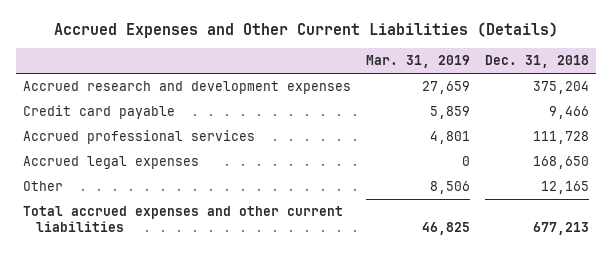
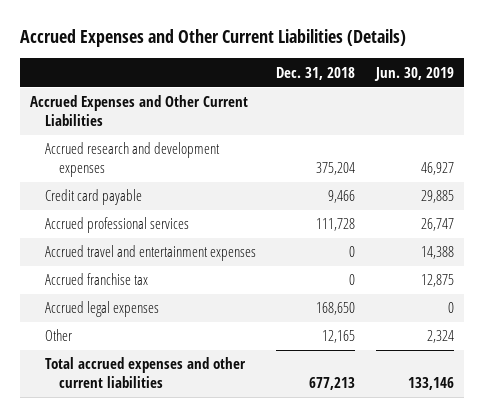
[365,55,470,69] Mar. 31, 2019 -> none
none -> [373,66,454,81] Jun. 30, 2019
none -> [30,95,249,126] Accrued Expenses and Other Current Liabilities
none -> [44,245,256,262] Accrued travel and entertainment expenses
none -> [44,273,148,286] Accrued franchise tax

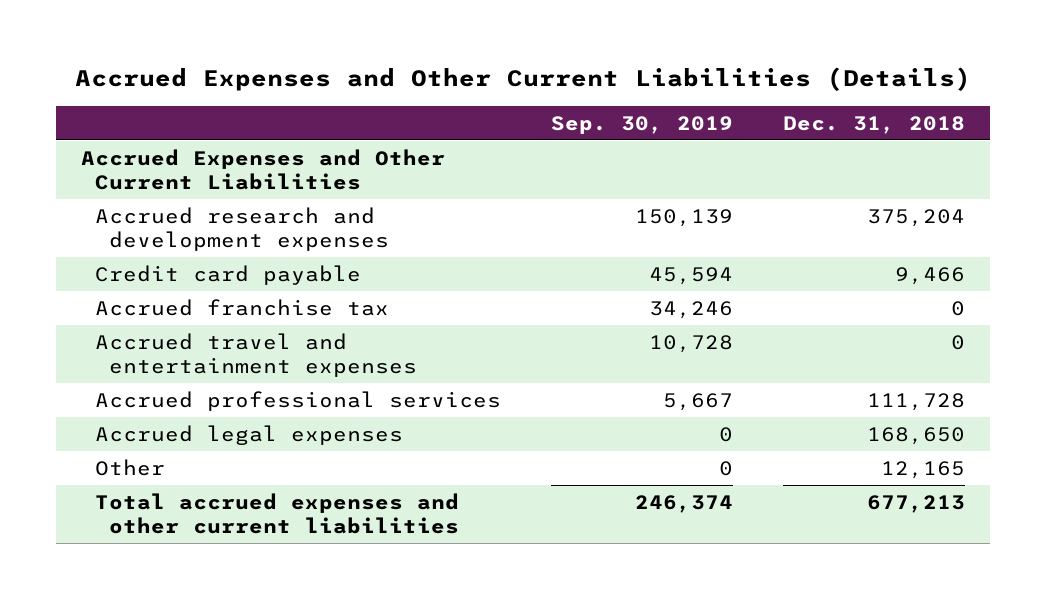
[373,66,454,81] Jun. 30, 2019 -> none
none -> [551,115,734,134] Sep. 30, 2019
[44,245,256,262] Accrued travel and entertainment expenses -> [94,332,418,378] Accrued travel and entertainment expenses
[44,217,189,234] Accrued professional services -> [94,390,501,411] Accrued professional services

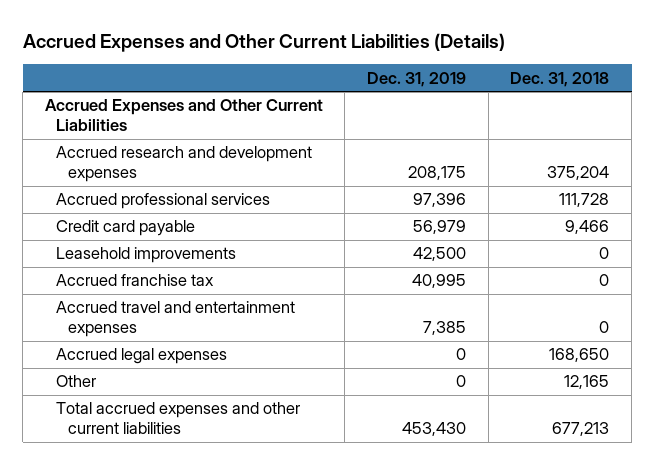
[551,115,734,134] Sep. 30, 2019 -> none
none -> [367,71,467,87] Dec. 31, 2019
[94,390,501,411] Accrued professional services -> [56,193,271,210] Accrued professional services
none -> [56,247,237,264] Leasehold improvements

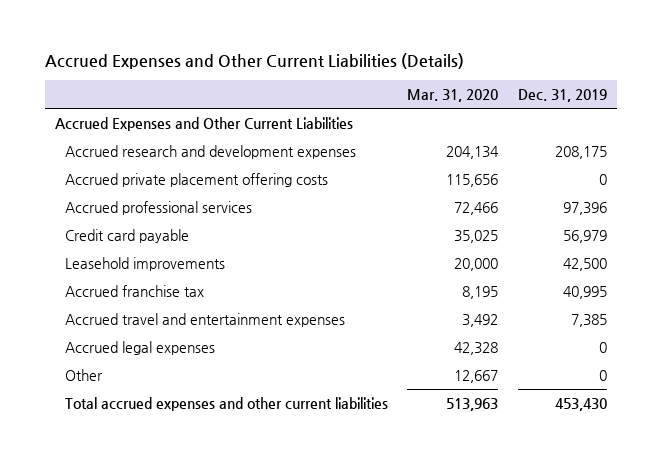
[510,71,610,87] Dec. 31, 2018 -> none
none -> [407,89,499,103] Mar. 31, 2020
none -> [64,172,328,187] Accrued private placement offering costs

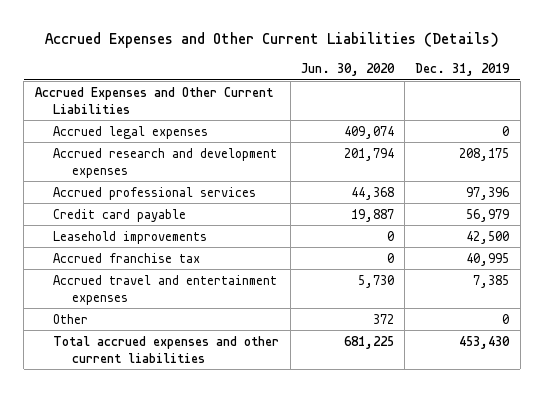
[407,89,499,103] Mar. 31, 2020 -> none
none -> [300,63,395,77] Jun. 30, 2020
[64,340,215,355] Accrued legal expenses -> [53,125,209,139] Accrued legal expenses
[64,172,328,187] Accrued private placement offering costs -> none

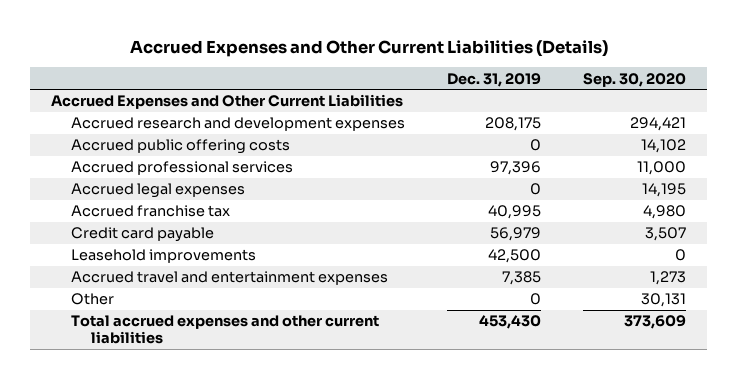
[300,63,395,77] Jun. 30, 2020 -> none
none -> [583,72,687,87] Sep. 30, 2020
none -> [71,139,291,155] Accrued public offering costs
[53,125,209,139] Accrued legal expenses -> [71,183,246,199] Accrued legal expenses
[53,252,201,263] Accrued franchise tax -> [71,205,231,218] Accrued franchise tax

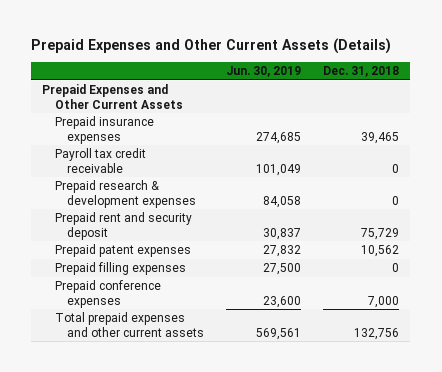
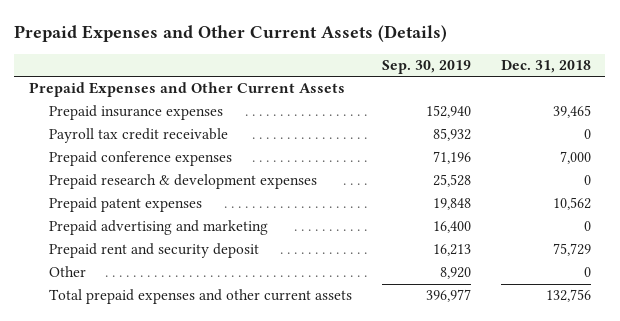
[226,66,302,78] Jun. 30, 2019 -> none
none -> [381,59,471,74] Sep. 30, 2019
[54,280,161,308] Prepaid conference expenses -> [48,151,232,167] Prepaid conference expenses
[54,262,186,276] Prepaid filling expenses -> none
none -> [48,220,268,236] Prepaid advertising and marketing
[54,212,192,240] Prepaid rent and security deposit -> [48,243,259,259] Prepaid rent and security deposit
none -> [48,266,86,278] Other

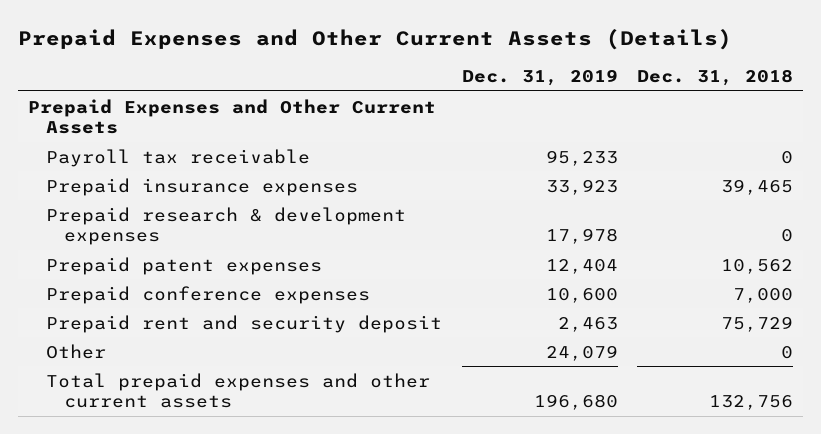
[381,59,471,74] Sep. 30, 2019 -> none
none -> [461,69,618,87] Dec. 31, 2019
none -> [45,148,310,167] Payroll tax receivable
[48,128,228,144] Payroll tax credit receivable -> none
[48,220,268,236] Prepaid advertising and marketing -> none
[48,151,232,167] Prepaid conference expenses -> [45,285,370,304] Prepaid conference expenses

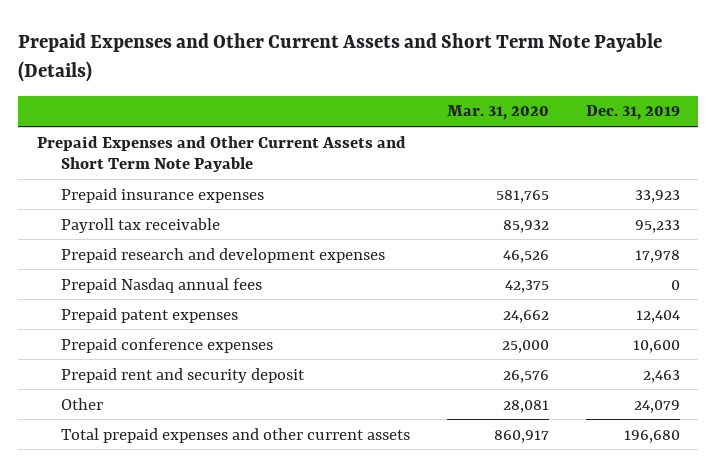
[18,28,733,50] Prepaid Expenses and Other Current Assets (Details) -> [18,32,663,82] Prepaid Expenses and Other Current Assets and Short Term Note Payable (Details)
[637,69,794,87] Dec. 31, 2018 -> none
none -> [447,105,550,121] Mar. 31, 2020
[27,98,436,135] Prepaid Expenses and Other Current Assets -> [36,135,406,173] Prepaid Expenses and Other Current Assets and Short Term Note Payable
[45,148,310,167] Payroll tax receivable -> [61,217,221,233] Payroll tax receivable
[45,206,406,246] Prepaid research & development expenses -> [61,247,386,263] Prepaid research and development expenses
none -> [61,277,263,293] Prepaid Nasdaq annual fees

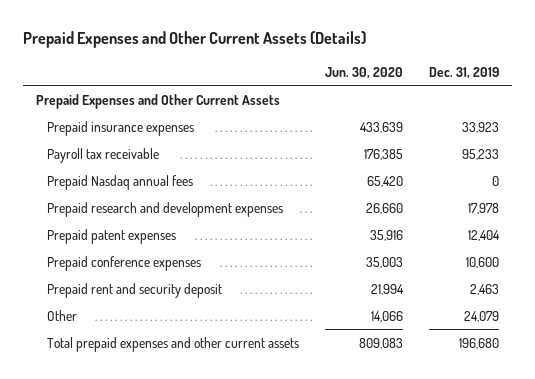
[18,32,663,82] Prepaid Expenses and Other Current Assets and Short Term Note Payable (Details) -> [23,31,367,49] Prepaid Expenses and Other Current Assets (Details)
[447,105,550,121] Mar. 31, 2020 -> none
none -> [324,66,403,79] Jun. 30, 2020
[36,135,406,173] Prepaid Expenses and Other Current Assets and Short Term Note Payable -> [36,93,281,109] Prepaid Expenses and Other Current Assets
[61,247,386,263] Prepaid research and development expenses -> [46,201,283,217] Prepaid research and development expenses

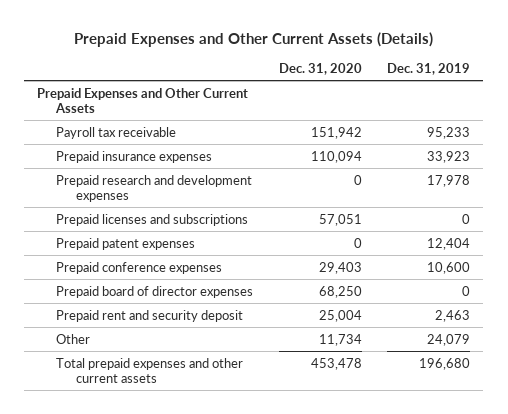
[324,66,403,79] Jun. 30, 2020 -> none
none -> [278,62,362,75] Dec. 31, 2020
[46,174,193,190] Prepaid Nasdaq annual fees -> none
[46,120,194,136] Prepaid insurance expenses -> [56,150,213,163] Prepaid insurance expenses
none -> [56,213,249,226] Prepaid licenses and subscriptions
none -> [56,285,254,298] Prepaid board of director expenses

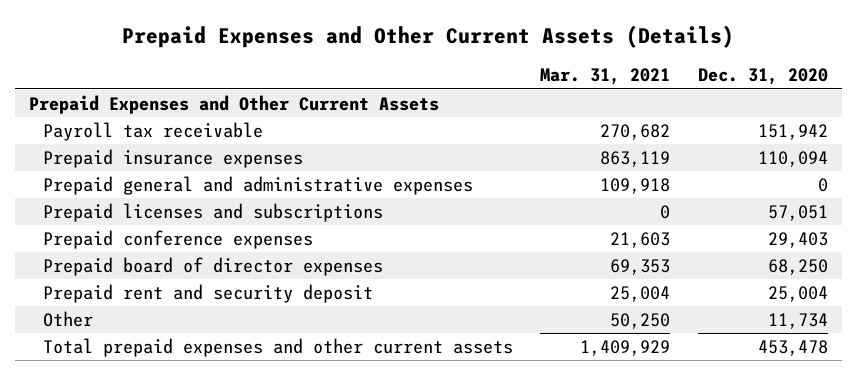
[387,62,471,75] Dec. 31, 2019 -> none
none -> [540,68,671,86] Mar. 31, 2021
[56,174,253,202] Prepaid research and development expenses -> none
none -> [42,175,473,195] Prepaid general and administrative expenses
[56,237,196,250] Prepaid patent expenses -> none

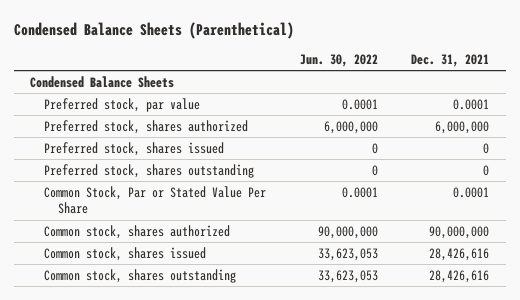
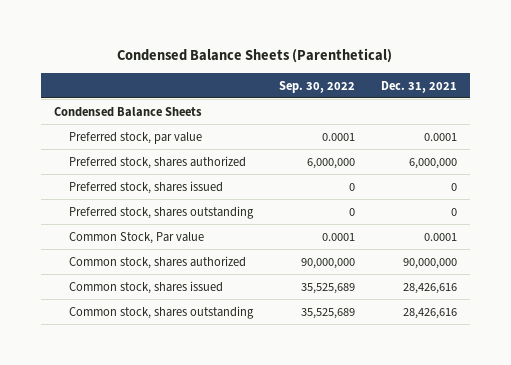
[299,53,378,67] Jun. 30, 2022 -> none
none -> [278,80,355,93] Sep. 30, 2022
[44,185,267,215] Common Stock, Par or Stated Value Per Share -> [69,231,205,244] Common Stock, Par value

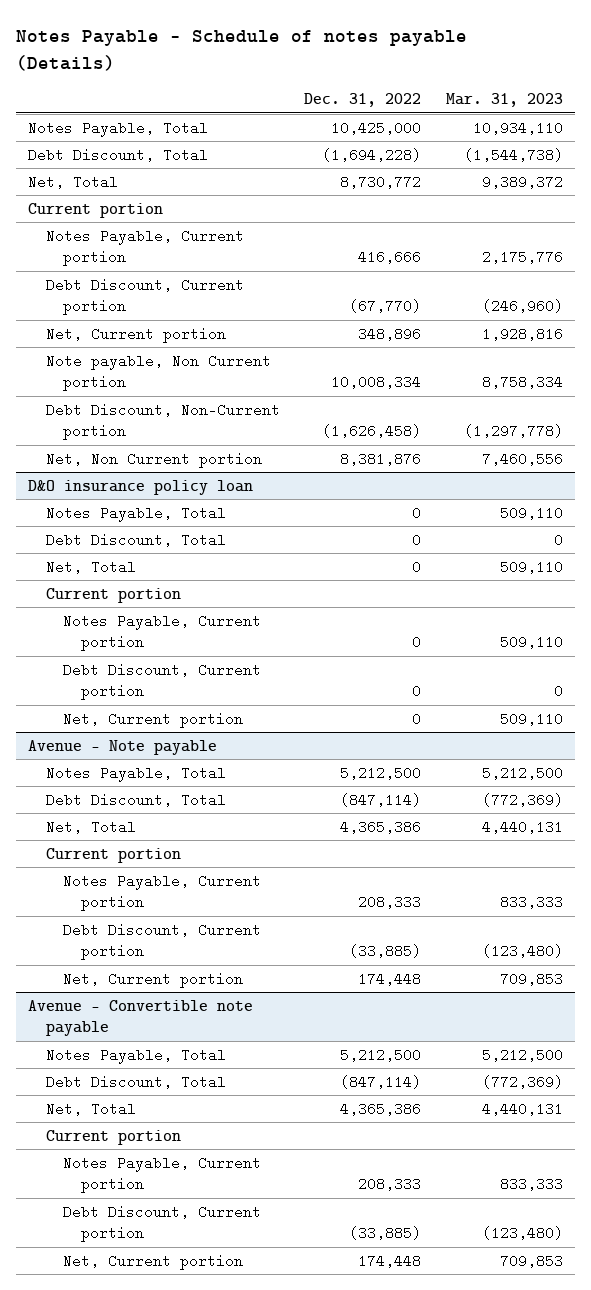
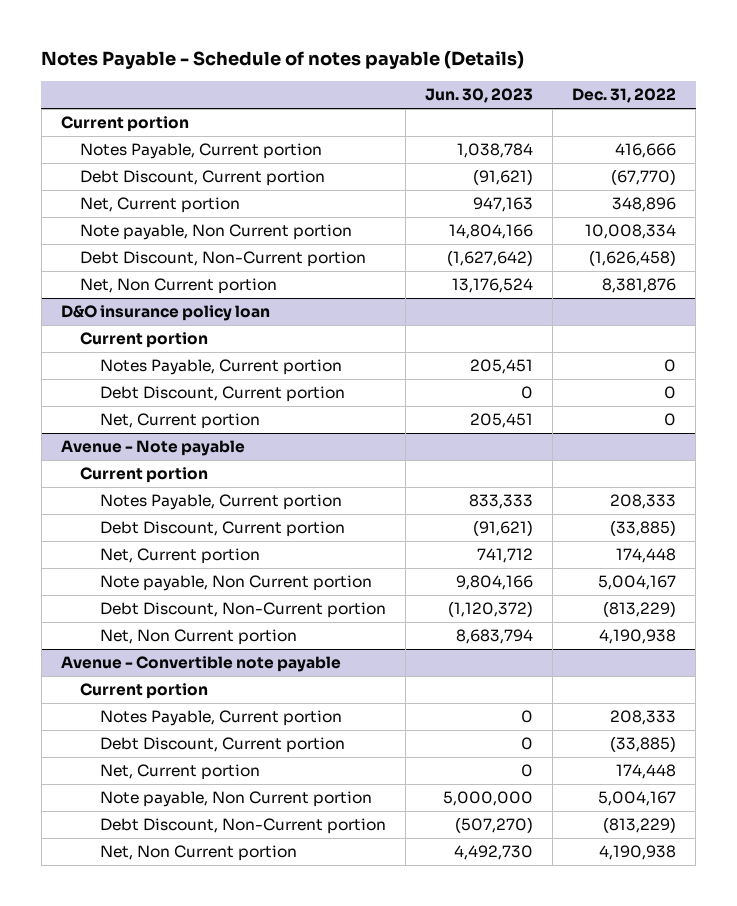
[445,93,563,108] Mar. 31, 2023 -> none
none -> [424,88,533,104] Jun. 30, 2023
[28,120,209,137] Notes Payable, Total -> none
[28,147,209,162] Debt Discount, Total -> none
[28,174,119,189] Net, Total -> none
[45,505,226,522] Notes Payable, Total -> none
[45,532,226,547] Debt Discount, Total -> none
[45,559,136,574] Net, Total -> none
[45,765,226,782] Notes Payable, Total -> none
[45,792,226,807] Debt Discount, Total -> none
[45,819,136,834] Net, Total -> none
none -> [99,575,372,592] Note payable, Non Current portion
none -> [99,602,386,619] Debt Discount, Non-Current portion
none -> [99,629,297,646] Net, Non Current portion
[45,1047,226,1064] Notes Payable, Total -> none
[45,1074,226,1089] Debt Discount, Total -> none
[45,1101,136,1116] Net, Total -> none
none -> [99,791,372,808] Note payable, Non Current portion
none -> [99,818,386,835] Debt Discount, Non-Current portion
none -> [99,845,297,862] Net, Non Current portion

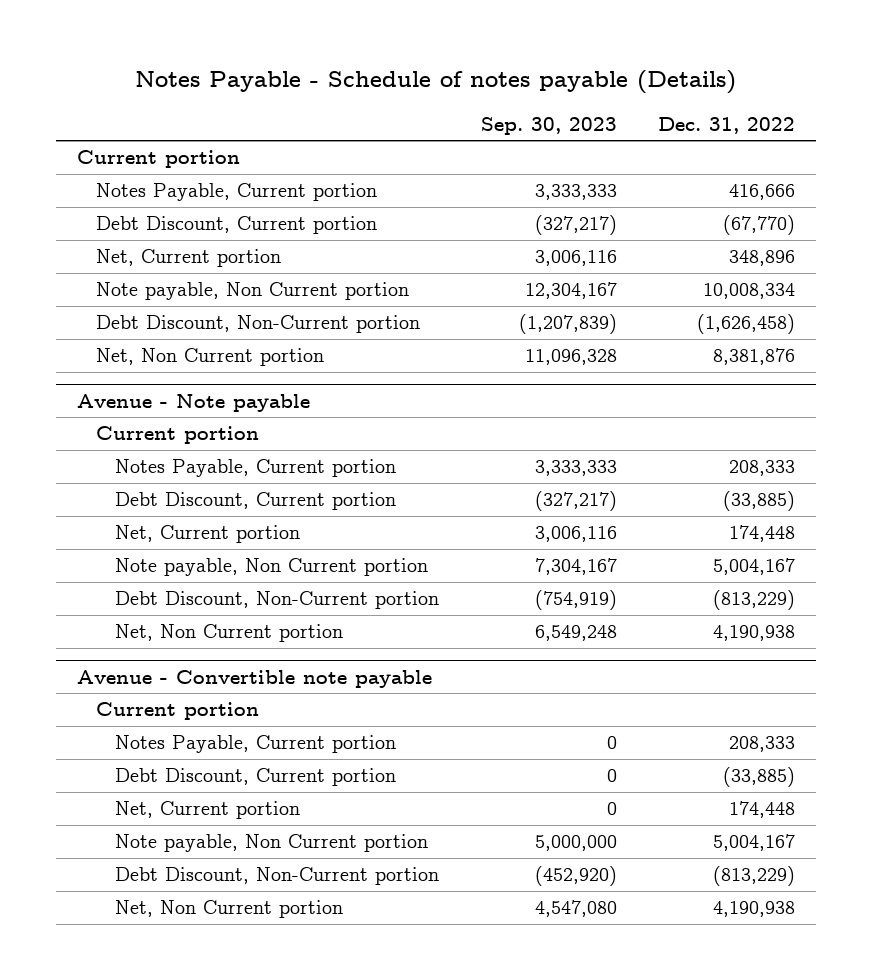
[424,88,533,104] Jun. 30, 2023 -> none
none -> [480,116,617,135] Sep. 30, 2023
[60,305,270,322] D&O insurance policy loan -> none
[80,332,209,349] Current portion -> none
[99,359,342,376] Notes Payable, Current portion -> none
[99,386,345,403] Debt Discount, Current portion -> none
[99,413,260,430] Net, Current portion -> none

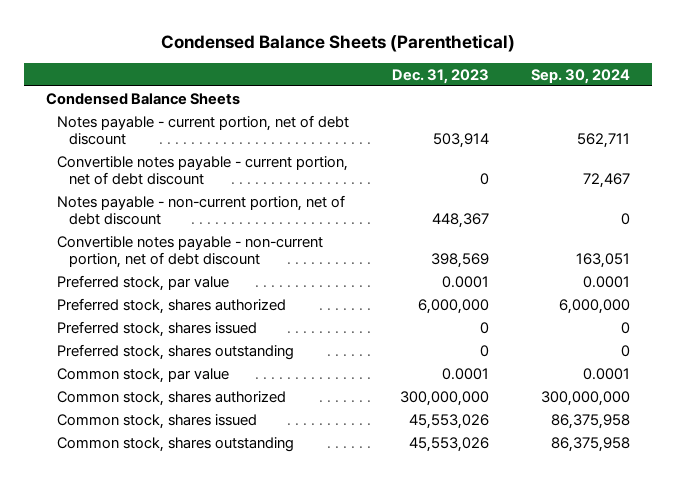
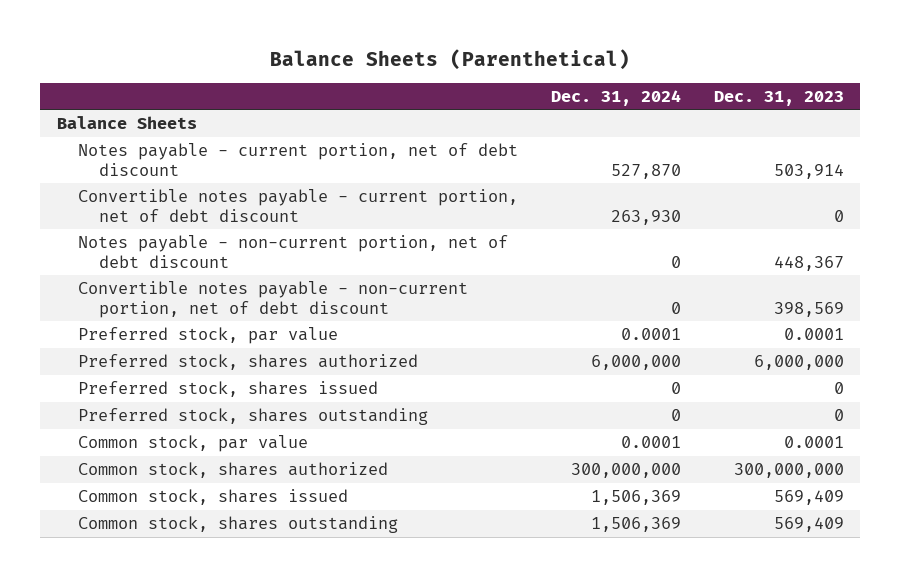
[161,33,516,52] Condensed Balance Sheets (Parenthetical) -> [270,49,631,71] Balance Sheets (Parenthetical)
[531,68,631,84] Sep. 30, 2024 -> none
none -> [550,90,681,107] Dec. 31, 2024
[45,92,240,105] Condensed Balance Sheets -> [56,116,197,130] Balance Sheets
[408,413,489,429] 45,553,026 -> [773,490,844,506] 569,409
[408,436,489,452] 45,553,026 -> [773,517,844,533] 569,409

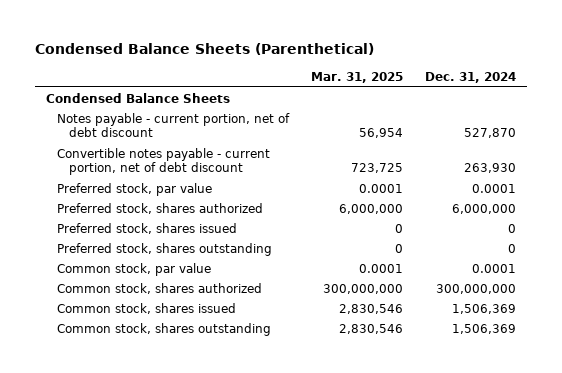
[270,49,631,71] Balance Sheets (Parenthetical) -> [34,42,374,55] Condensed Balance Sheets (Parenthetical)
[713,91,844,107] Dec. 31, 2023 -> none
none -> [311,71,404,83] Mar. 31, 2025
[56,116,197,130] Balance Sheets -> [45,92,230,103] Condensed Balance Sheets
[77,235,508,268] Notes payable - non-current portion, net of debt discount -> none
[77,281,468,318] Convertible notes payable - non-current portion, net of debt discount -> none

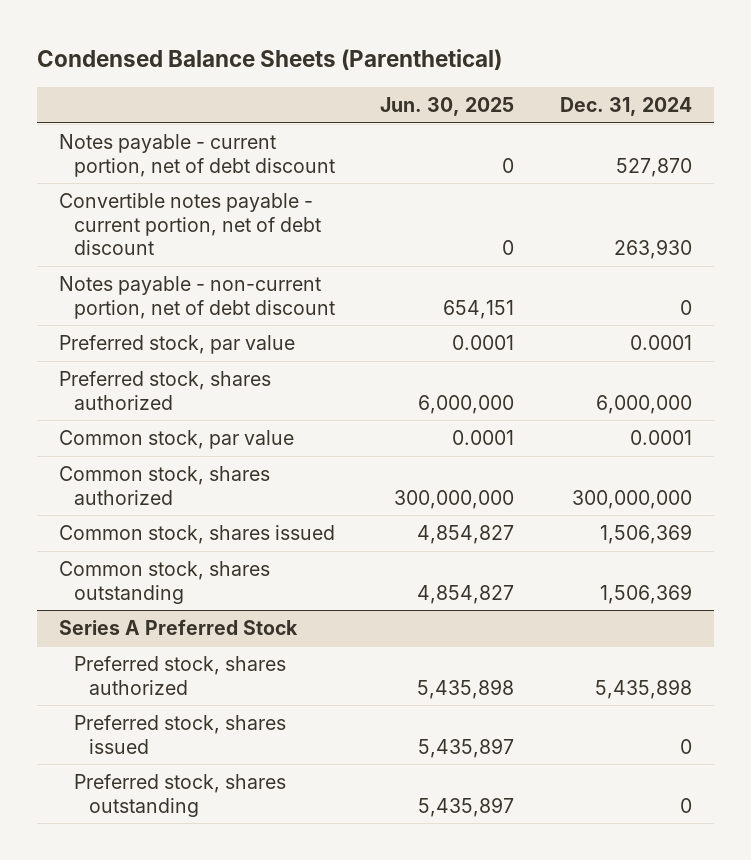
[311,71,404,83] Mar. 31, 2025 -> none
none -> [380,96,515,116] Jun. 30, 2025
[45,92,230,103] Condensed Balance Sheets -> none
none -> [59,276,336,319] Notes payable - non-current portion, net of debt discount
[57,222,238,234] Preferred stock, shares issued -> none
[57,242,273,256] Preferred stock, shares outstanding -> none
none -> [59,619,299,636] Series A Preferred Stock
none -> [74,656,287,695] Preferred stock, shares authorized
none -> [74,715,287,754] Preferred stock, shares issued
none -> [74,774,287,817] Preferred stock, shares outstanding

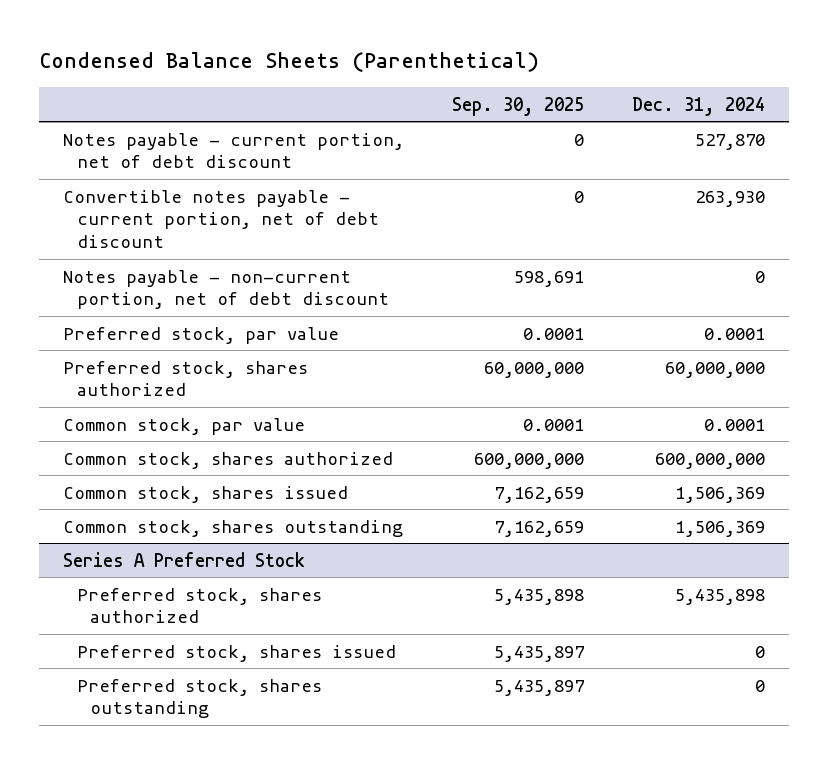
[380,96,515,116] Jun. 30, 2025 -> none
none -> [452,96,585,116] Sep. 30, 2025
[595,394,692,414] 6,000,000 -> [665,361,766,378] 60,000,000
[571,489,692,509] 300,000,000 -> [655,452,766,469] 600,000,000

